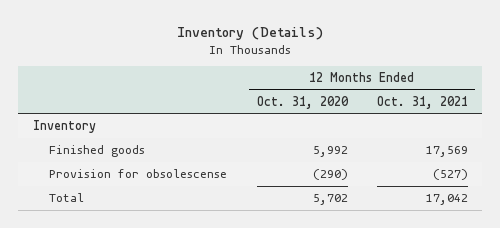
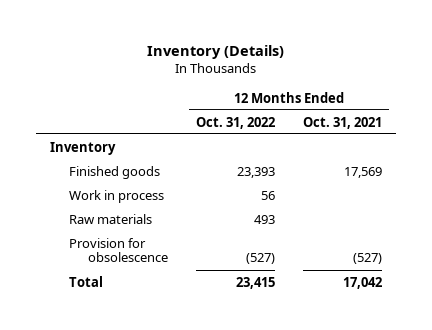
[256,95,349,109] Oct. 31, 2020 -> none
none -> [195,116,275,129] Oct. 31, 2022
none -> [68,189,164,203] Work in process
none -> [68,213,152,224] Raw materials
[49,169,228,179] Provision for obsolescense -> [68,237,168,263] Provision for obsolescence

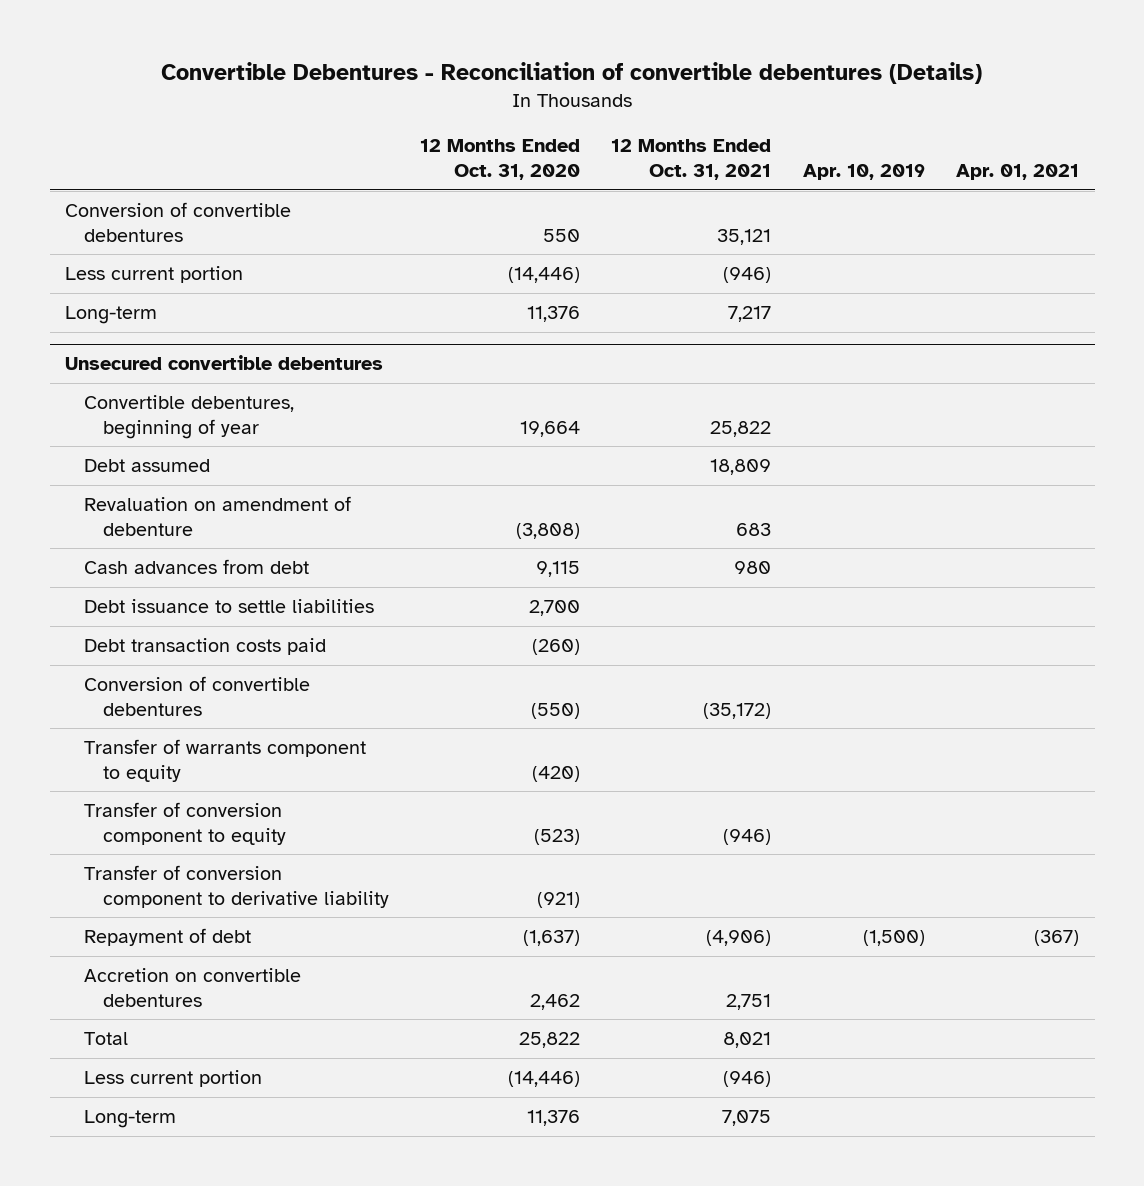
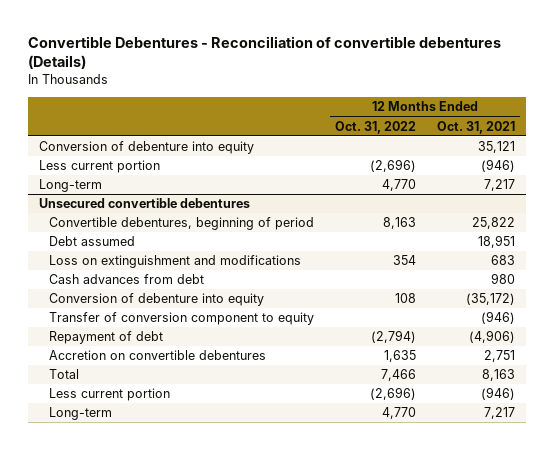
[419,139,580,180] 12 Months Ended Oct. 31, 2020 -> none
[802,163,925,180] Apr. 10, 2019 -> none
[956,163,1080,180] Apr. 01, 2021 -> none
none -> [334,120,416,134] Oct. 31, 2022
[65,202,292,242] Conversion of convertible debentures -> [39,141,255,155] Conversion of debenture into equity
[83,395,294,439] Convertible debentures, beginning of year -> [48,217,314,231] Convertible debentures, beginning of period
[710,459,772,476] 18,809 -> [478,235,516,249] 18,951
[83,496,351,536] Revaluation on amendment of debenture -> [48,255,301,269] Loss on extinguishment and modifications
[83,599,374,614] Debt issuance to settle liabilities -> none
[83,638,326,656] Debt transaction costs paid -> none
[83,739,366,782] Transfer of warrants component to equity -> none
[83,676,310,716] Conversion of convertible debentures -> [48,293,264,307] Conversion of debenture into equity
[83,865,389,908] Transfer of conversion component to derivative liability -> none
[723,1032,772,1049] 8,021 -> [482,369,516,382] 8,163
[722,1110,772,1127] 7,075 -> [484,407,516,420] 7,217

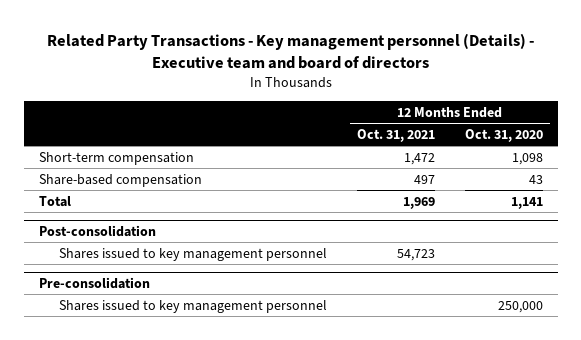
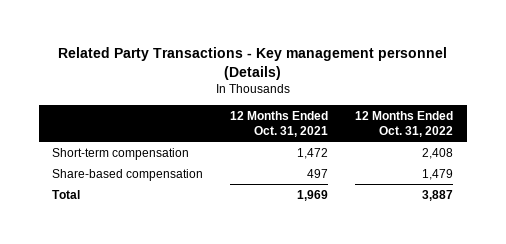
[46,32,534,69] Related Party Transactions - Key management personnel (Details) - Executive team and board of directors -> [57,46,447,80] Related Party Transactions - Key management personnel (Details)
[464,128,543,142] Oct. 31, 2020 -> none
none -> [355,111,454,137] 12 Months Ended Oct. 31, 2022
[38,225,156,238] Post-consolidation -> none
[59,247,328,261] Shares issued to key management personnel -> none
[38,277,150,290] Pre-consolidation -> none
[59,299,328,313] Shares issued to key management personnel -> none

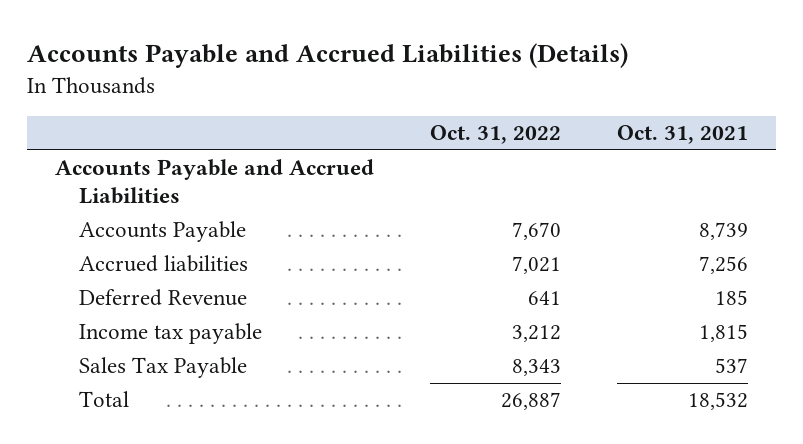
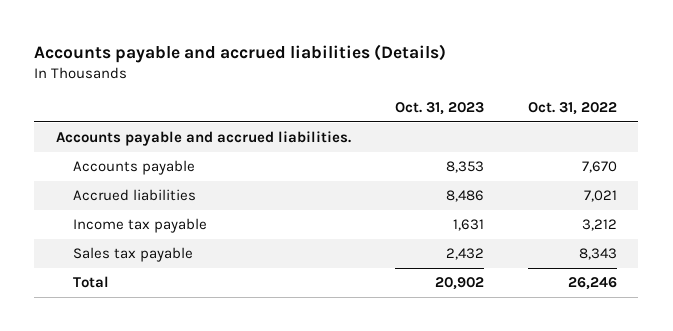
[26,43,628,69] Accounts Payable and Accrued Liabilities (Details) -> [34,43,447,63] Accounts payable and accrued liabilities (Details)
[617,125,749,145] Oct. 31, 2021 -> none
none -> [394,102,484,116] Oct. 31, 2023
[54,159,374,204] Accounts Payable and Accrued Liabilities -> [56,131,352,147] Accounts payable and accrued liabilities.
[79,221,247,243] Accounts Payable -> [73,160,196,176] Accounts payable
[79,289,248,307] Deferred Revenue -> none
[79,357,248,379] Sales Tax Payable -> [73,247,194,263] Sales tax payable
[500,392,561,411] 26,887 -> [567,277,617,291] 26,246

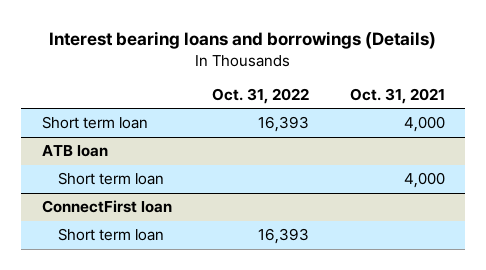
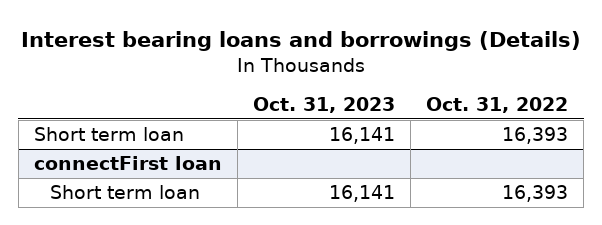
[349,88,445,105] Oct. 31, 2021 -> none
none -> [252,97,395,114] Oct. 31, 2023
[41,145,108,158] ATB loan -> none
[58,172,165,186] Short term loan -> none
[41,200,172,214] ConnectFirst loan -> [33,156,222,171] connectFirst loan

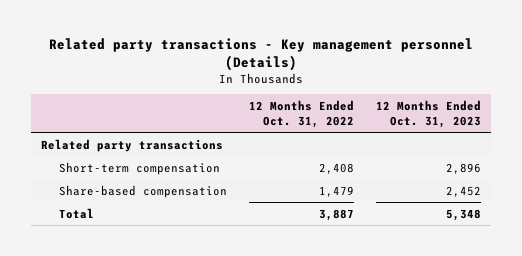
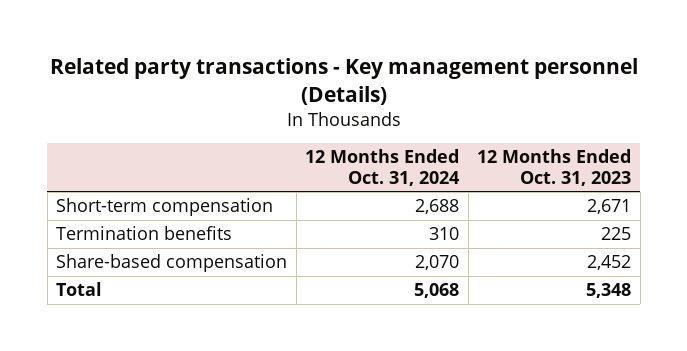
[248,99,354,129] 12 Months Ended Oct. 31, 2022 -> none
none -> [305,149,460,186] 12 Months Ended Oct. 31, 2024
[41,138,224,152] Related party transactions -> none
[445,162,481,174] 2,896 -> [587,199,632,215] 2,671
none -> [56,226,233,241] Termination benefits

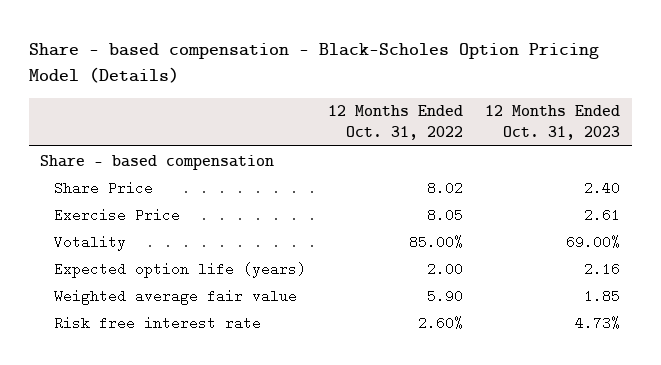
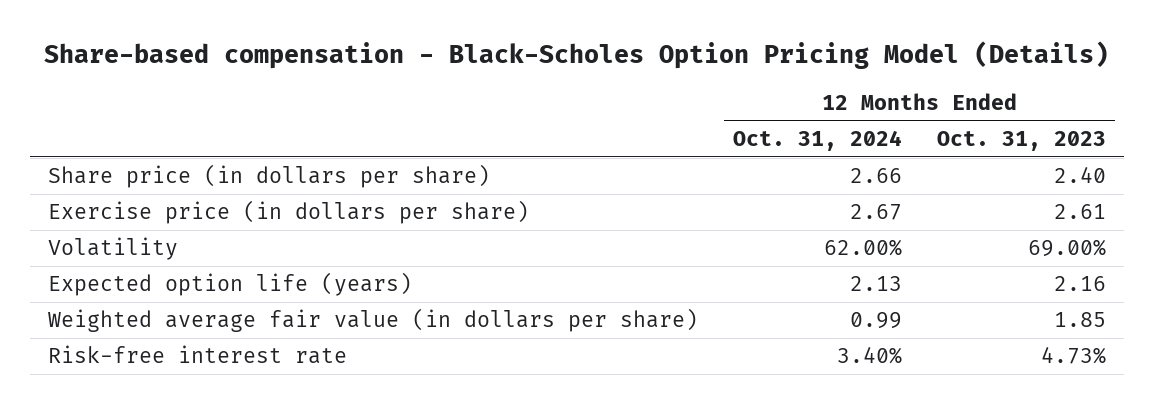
[28,42,599,83] Share - based compensation - Black-Scholes Option Pricing Model (Details) -> [44,41,1110,70] Share-based compensation - Black-Scholes Option Pricing Model (Details)
[328,105,464,141] 12 Months Ended Oct. 31, 2022 -> none
none -> [733,129,903,151] Oct. 31, 2024
[40,154,275,170] Share - based compensation -> none
[54,180,154,195] Share Price -> [47,164,490,189] Share price (in dollars per share)
[54,207,181,222] Exercise Price -> [47,200,529,225] Exercise price (in dollars per share)
[54,234,127,251] Votality -> [47,237,178,261] Volatility
[54,288,298,305] Weighted average fair value -> [47,308,698,333] Weighted average fair value (in dollars per share)
[54,315,262,330] Risk free interest rate -> [47,345,347,365] Risk-free interest rate

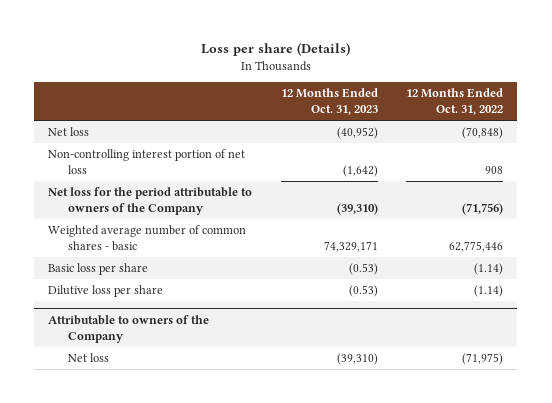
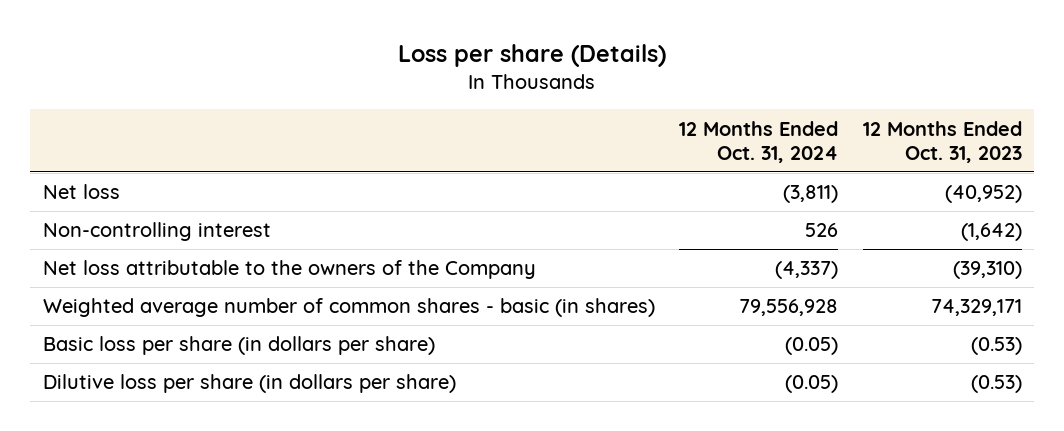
[406,88,504,116] 12 Months Ended Oct. 31, 2022 -> none
none -> [679,120,839,163] 12 Months Ended Oct. 31, 2024
[48,314,210,343] Attributable to owners of the Company -> none
[68,352,110,362] Net loss -> none
[48,148,246,174] Non-controlling interest portion of net loss -> [42,222,271,242] Non-controlling interest
[48,186,253,215] Net loss for the period attributable to owners of the Company -> [42,260,536,280] Net loss attributable to the owners of the Company
[48,224,247,251] Weighted average number of common shares - basic -> [42,298,655,318] Weighted average number of common shares - basic (in shares)
[48,262,149,275] Basic loss per share -> [42,336,435,356] Basic loss per share (in dollars per share)
[48,284,164,297] Dilutive loss per share -> [42,374,456,394] Dilutive loss per share (in dollars per share)

